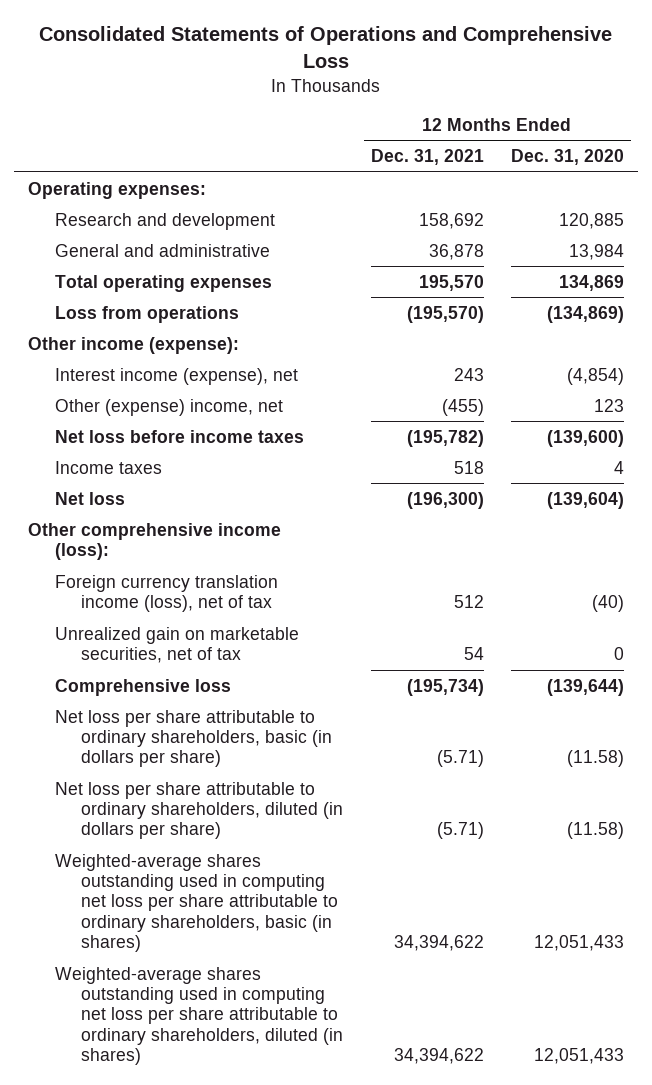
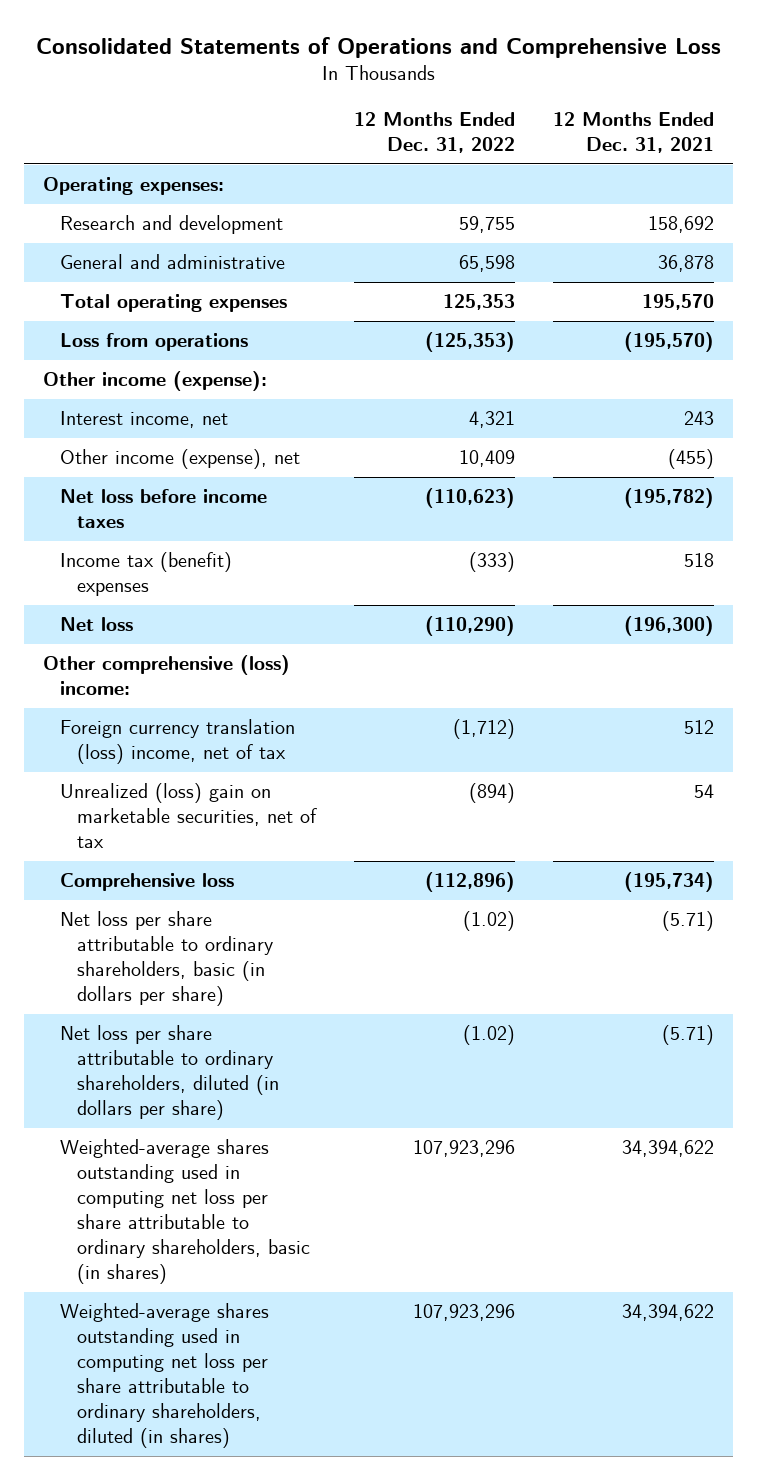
[511,148,625,165] Dec. 31, 2020 -> none
none -> [353,112,515,153] 12 Months Ended Dec. 31, 2022
[54,367,298,385] Interest income (expense), net -> [59,411,228,429] Interest income, net
[54,398,283,416] Other (expense) income, net -> [59,449,300,470] Other income (expense), net
[54,460,162,474] Income taxes -> [59,552,232,597] Income tax (benefit) expenses
[28,522,282,561] Other comprehensive income (loss): -> [43,655,291,696] Other comprehensive (loss) income:
[54,574,278,613] Foreign currency translation income (loss), net of tax -> [59,719,295,765] Foreign currency translation (loss) income, net of tax
[54,626,299,664] Unrealized gain on marketable securities, net of tax -> [59,783,317,849] Unrealized (loss) gain on marketable securities, net of tax

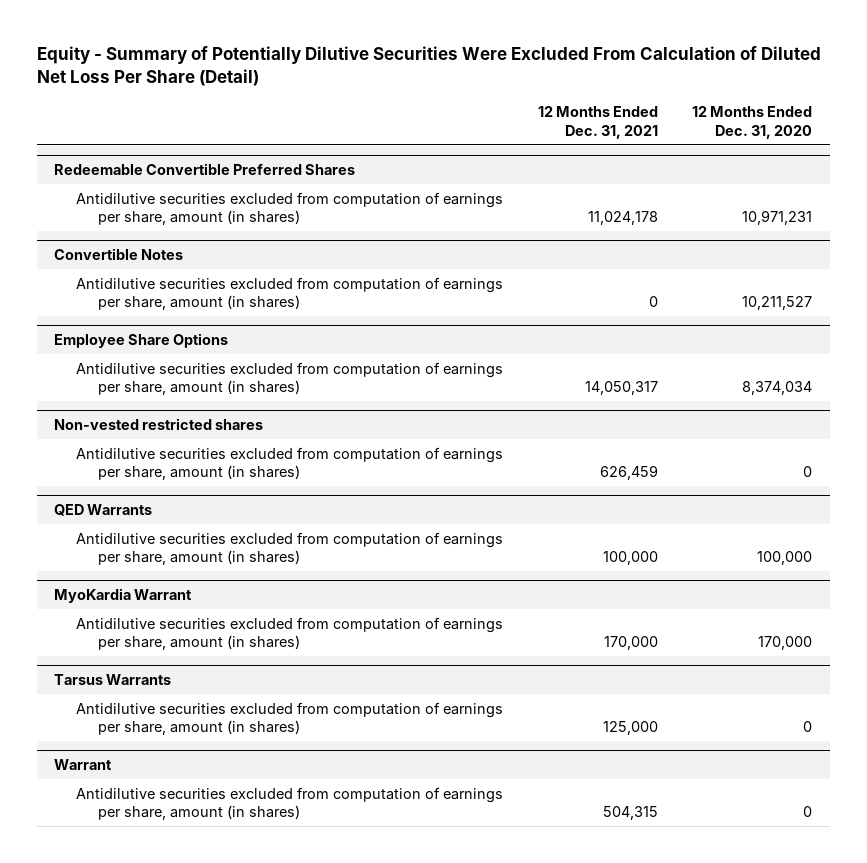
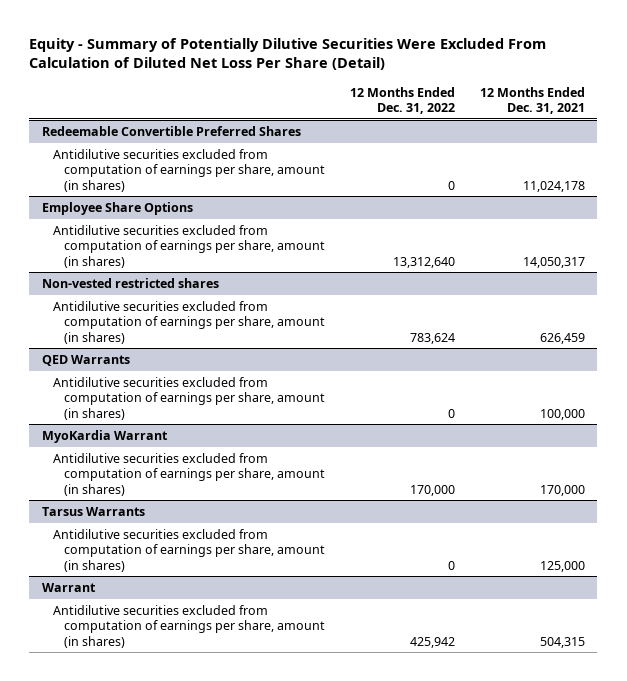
[692,106,813,139] 12 Months Ended Dec. 31, 2020 -> none
none -> [349,86,455,115] 12 Months Ended Dec. 31, 2022
[54,247,184,260] Convertible Notes -> none
[76,276,504,311] Antidilutive securities excluded from computation of earnings per share, amount (in shares) -> none

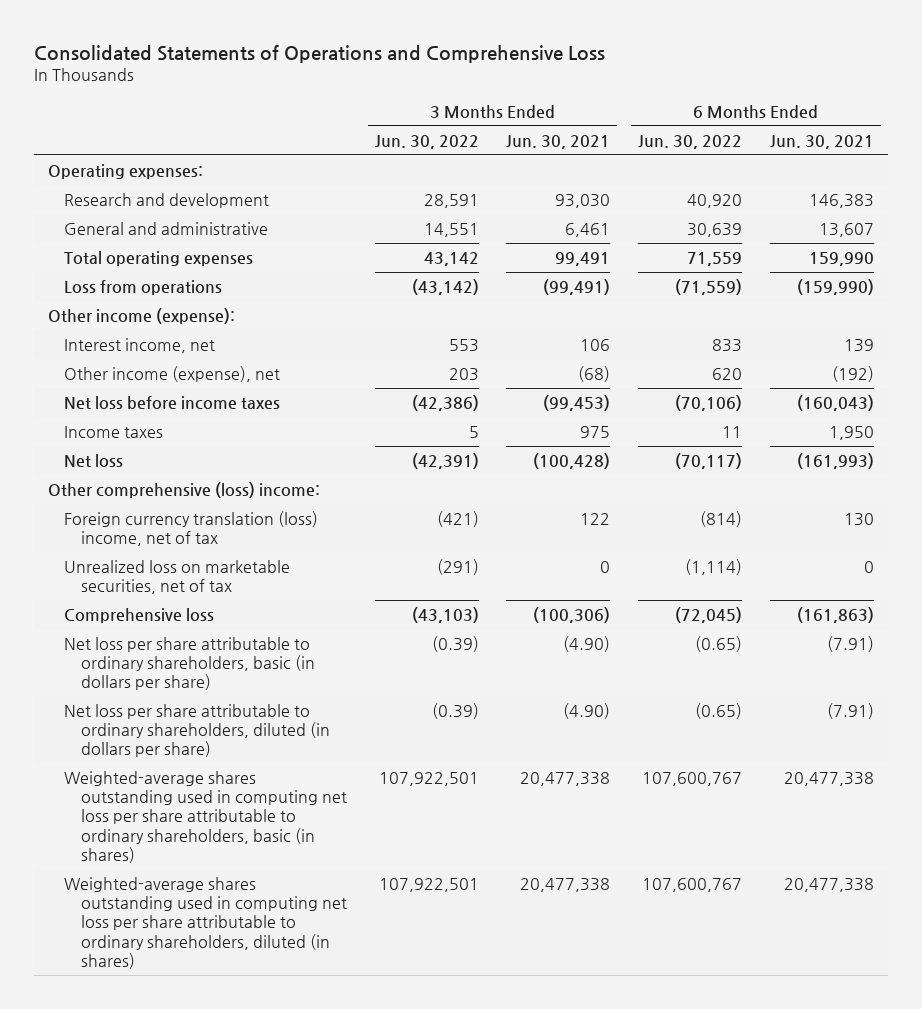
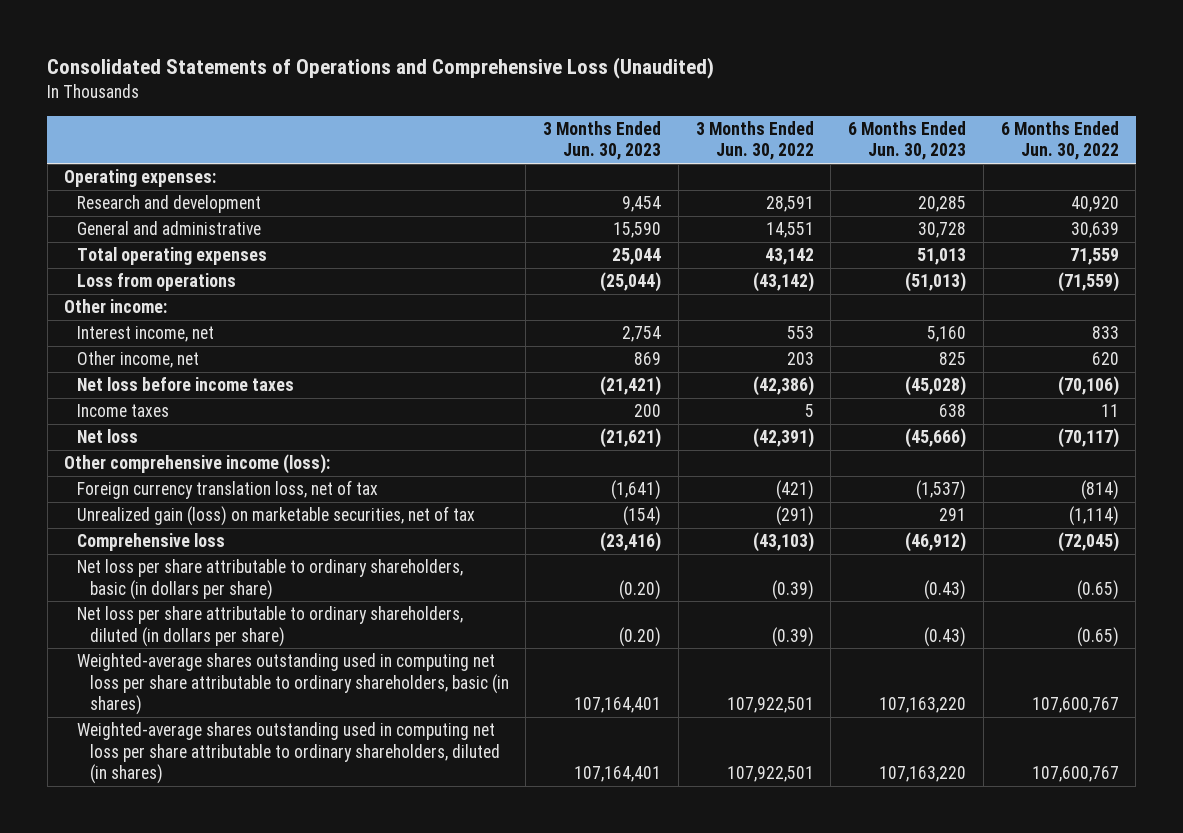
[34,44,606,63] Consolidated Statements of Operations and Comprehensive Loss -> [47,57,715,80] Consolidated Statements of Operations and Comprehensive Loss (Unaudited)
[506,134,611,149] Jun. 30, 2021 -> none
[769,134,874,149] Jun. 30, 2021 -> none
none -> [543,121,662,161] 3 Months Ended Jun. 30, 2023
none -> [848,121,967,161] 6 Months Ended Jun. 30, 2023
[47,308,235,325] Other income (expense): -> [64,299,168,314] Other income:
[64,366,281,383] Other income (expense), net -> [76,351,199,369] Other income, net
[47,482,320,499] Other comprehensive (loss) income: -> [64,454,331,475] Other comprehensive income (loss):
[64,511,319,547] Foreign currency translation (loss) income, net of tax -> [76,480,378,500] Foreign currency translation loss, net of tax
[64,560,291,595] Unrealized loss on marketable securities, net of tax -> [76,506,475,527] Unrealized gain (loss) on marketable securities, net of tax

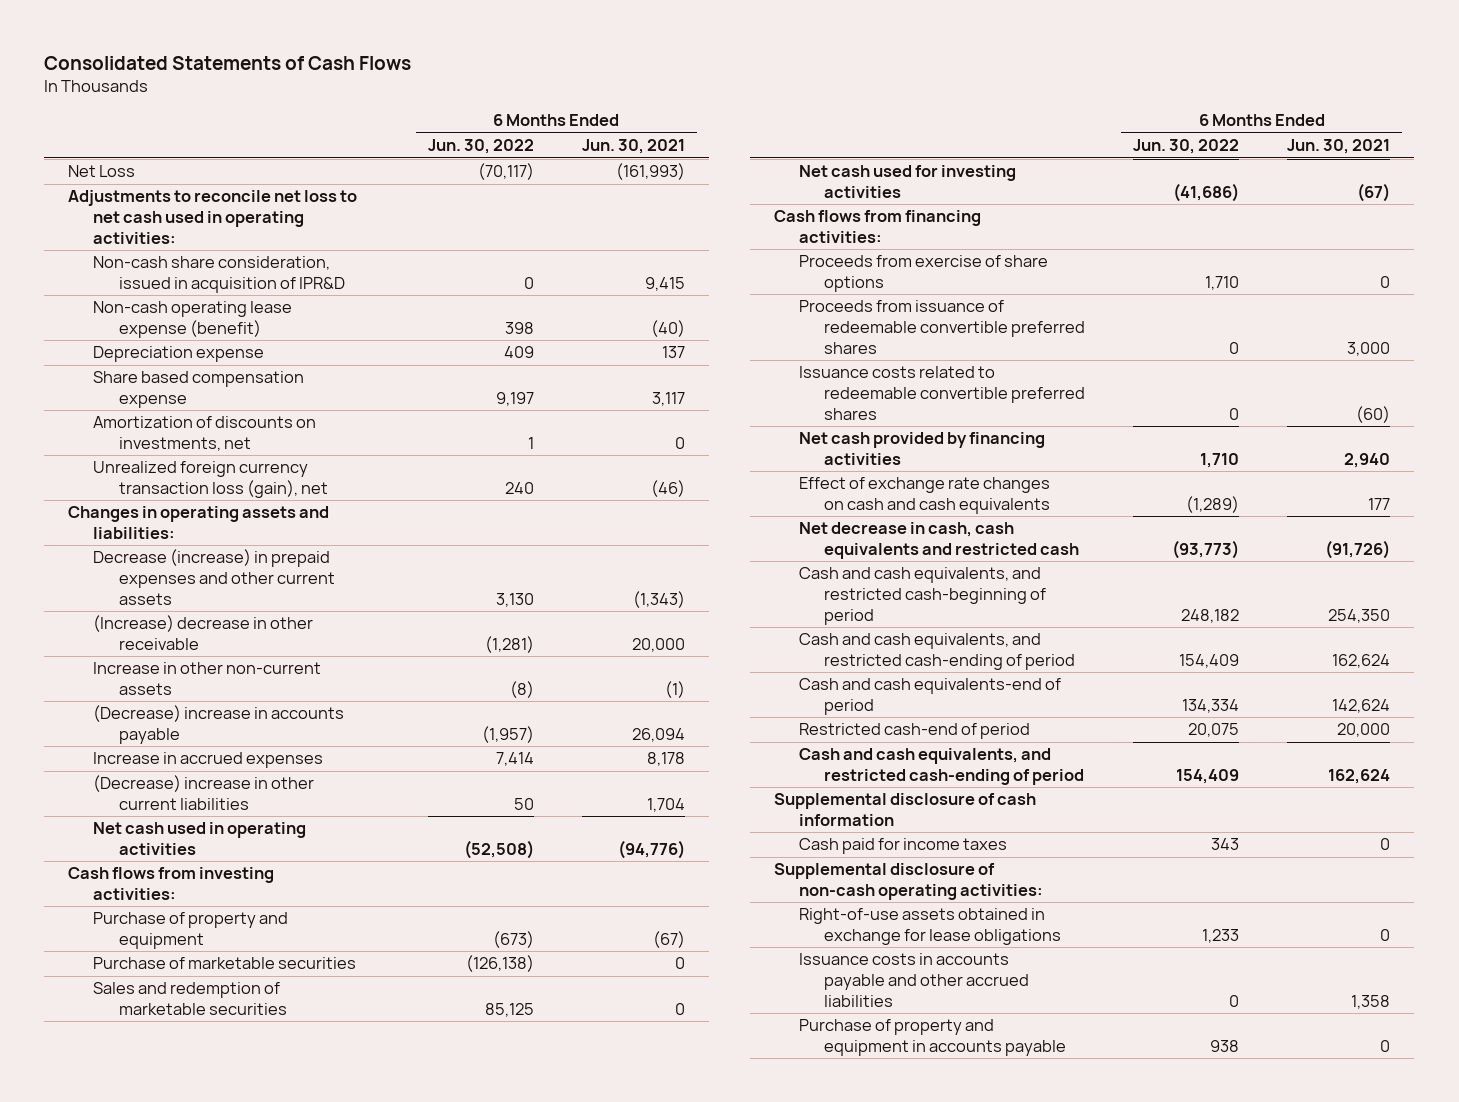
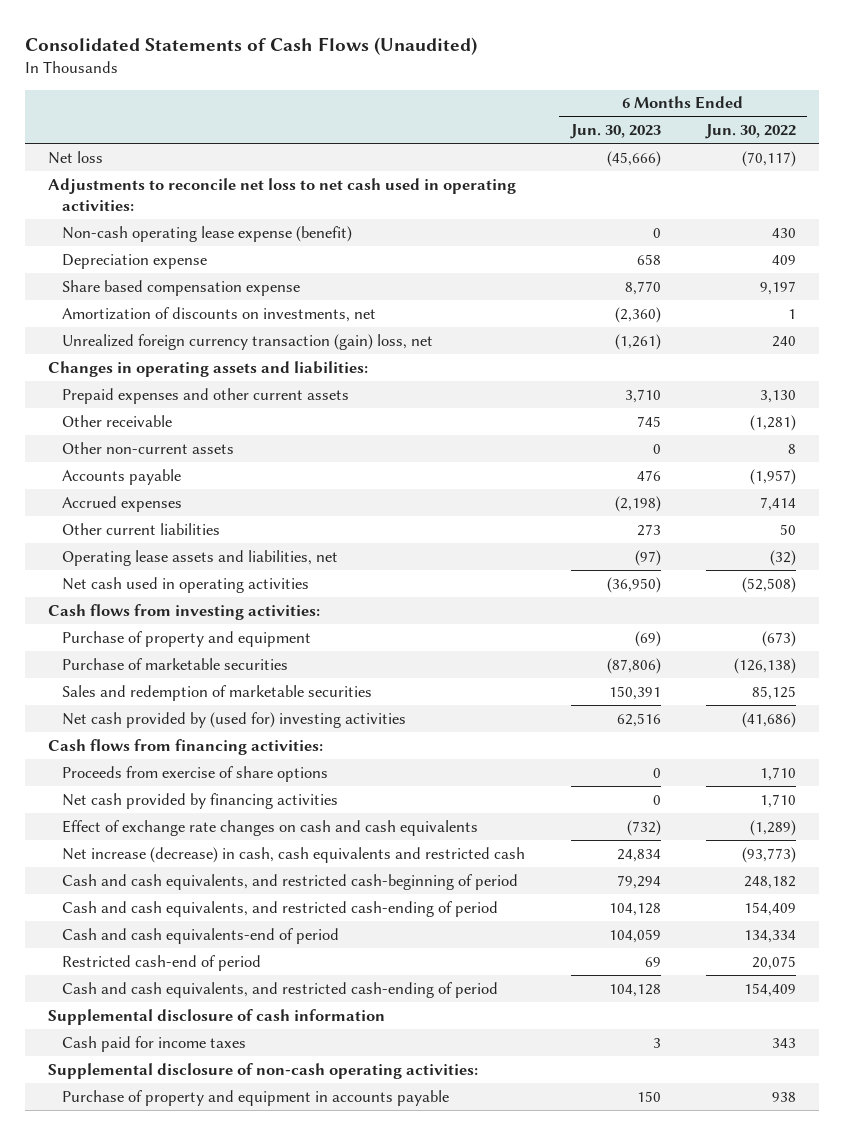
[44,55,412,70] Consolidated Statements of Cash Flows -> [24,36,477,55] Consolidated Statements of Cash Flows (Unaudited)
[581,139,685,155] Jun. 30, 2021 -> none
none -> [569,124,661,140] Jun. 30, 2023
[68,165,136,178] Net Loss -> [47,150,103,164] Net loss
[93,256,345,293] Non-cash share consideration, issued in acquisition of IPR&D -> none
[504,321,534,334] 398 -> [772,227,797,238] 430
[93,461,328,498] Unrealized foreign currency transaction loss (gain), net -> [62,333,434,350] Unrealized foreign currency transaction (gain) loss, net
[93,549,335,605] Decrease (increase) in prepaid expenses and other current assets -> [62,387,350,404] Prepaid expenses and other current assets
[93,615,314,650] (Increase) decrease in other receivable -> [62,414,173,427] Other receivable
[93,662,322,695] Increase in other non-current assets -> [62,441,235,454] Other non-current assets
[509,680,534,698] (8) -> [788,443,797,454] 8
[93,705,345,744] (Decrease) increase in accounts payable -> [62,468,182,485] Accounts payable
[93,752,324,769] Increase in accrued expenses -> [62,495,183,512] Accrued expenses
[93,775,315,810] (Decrease) increase in other current liabilities -> [62,522,221,535] Other current liabilities
none -> [62,549,339,566] Operating lease assets and liabilities, net
[799,165,1017,198] Net cash used for investing activities -> [62,711,407,728] Net cash provided by (used for) investing activities
[799,300,1086,354] Proceeds from issuance of redeemable convertible preferred shares -> none
[799,366,1086,420] Issuance costs related to redeemable convertible preferred shares -> none
[799,522,1080,559] Net decrease in cash, cash equivalents and restricted cash -> [62,846,526,863] Net increase (decrease) in cash, cash equivalents and restricted cash
[799,908,1062,945] Right-of-use assets obtained in exchange for lease obligations -> none
[799,953,1030,1007] Issuance costs in accounts payable and other accrued liabilities -> none

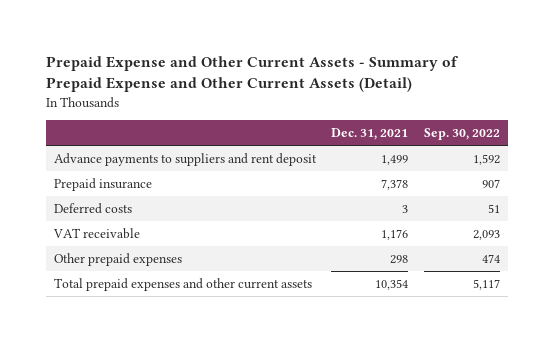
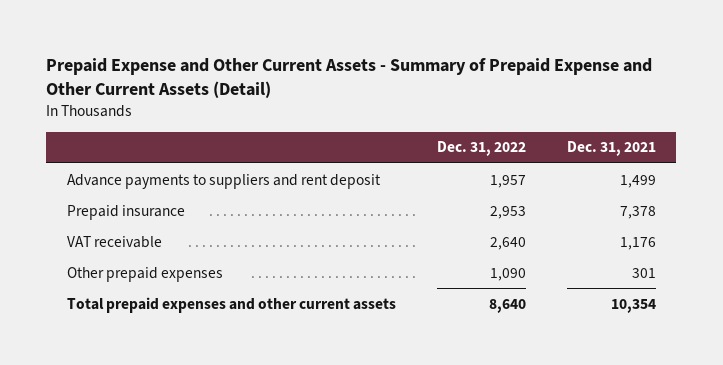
[423,128,500,141] Sep. 30, 2022 -> none
none -> [436,141,526,157] Dec. 31, 2022
[53,203,132,215] Deferred costs -> none
[390,255,409,265] 298 -> [631,267,656,278] 301

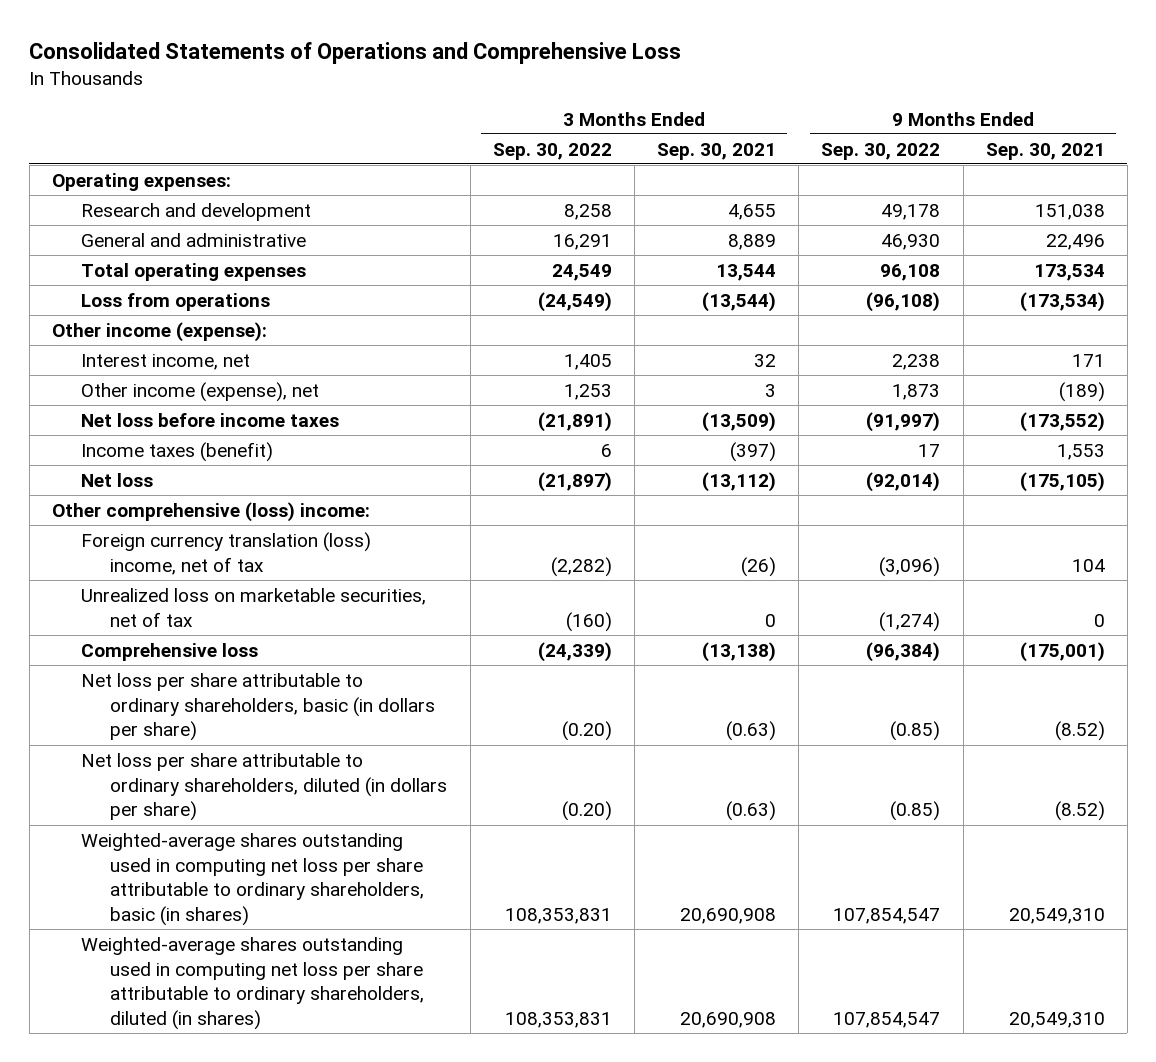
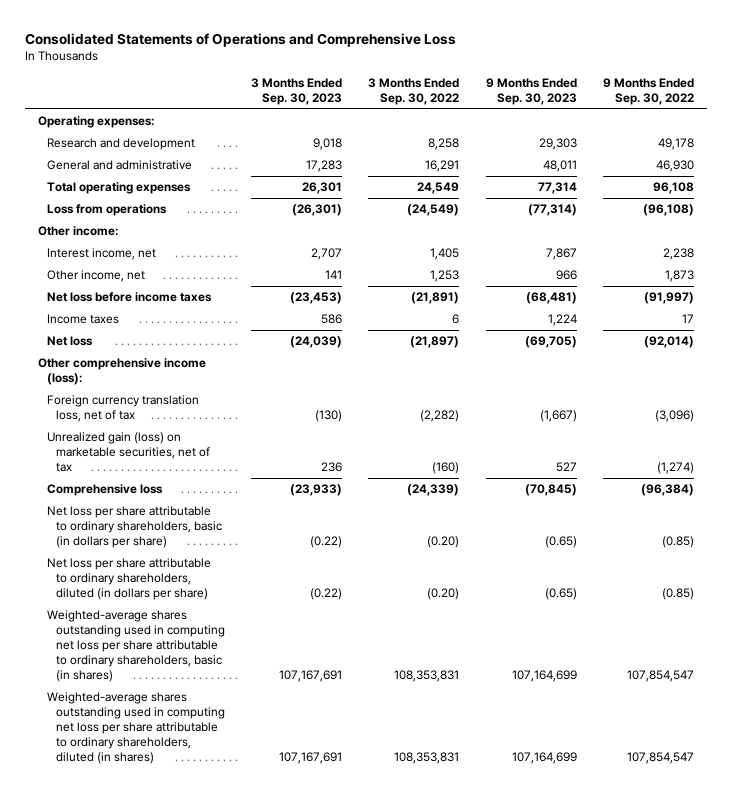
[657,142,777,160] Sep. 30, 2021 -> none
[985,142,1105,160] Sep. 30, 2021 -> none
none -> [251,78,343,105] 3 Months Ended Sep. 30, 2023
none -> [485,78,577,105] 9 Months Ended Sep. 30, 2023
[51,321,267,342] Other income (expense): -> [38,226,119,237] Other income:
[81,381,320,402] Other income (expense), net -> [47,270,146,283] Other income, net
[81,441,274,462] Income taxes (benefit) -> [47,314,120,325] Income taxes
[51,501,370,522] Other comprehensive (loss) income: -> [38,358,207,386] Other comprehensive income (loss):
[81,531,372,575] Foreign currency translation (loss) income, net of tax -> [47,395,200,423] Foreign currency translation loss, net of tax
[81,587,427,627] Unrealized loss on marketable securities, net of tax -> [47,432,210,473] Unrealized gain (loss) on marketable securities, net of tax

